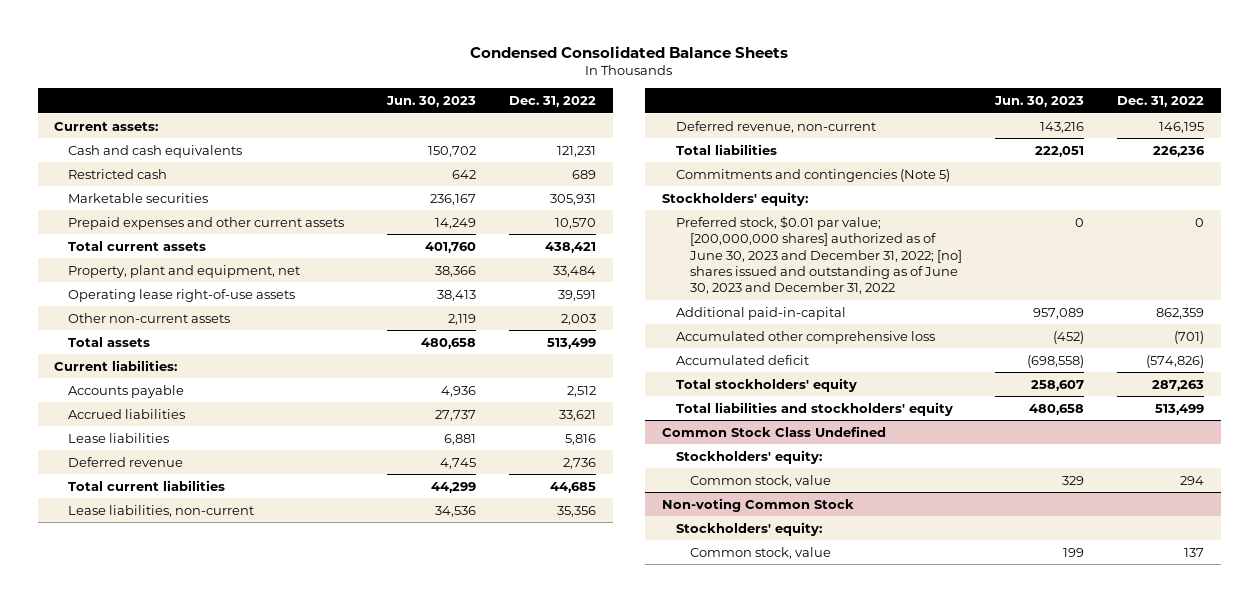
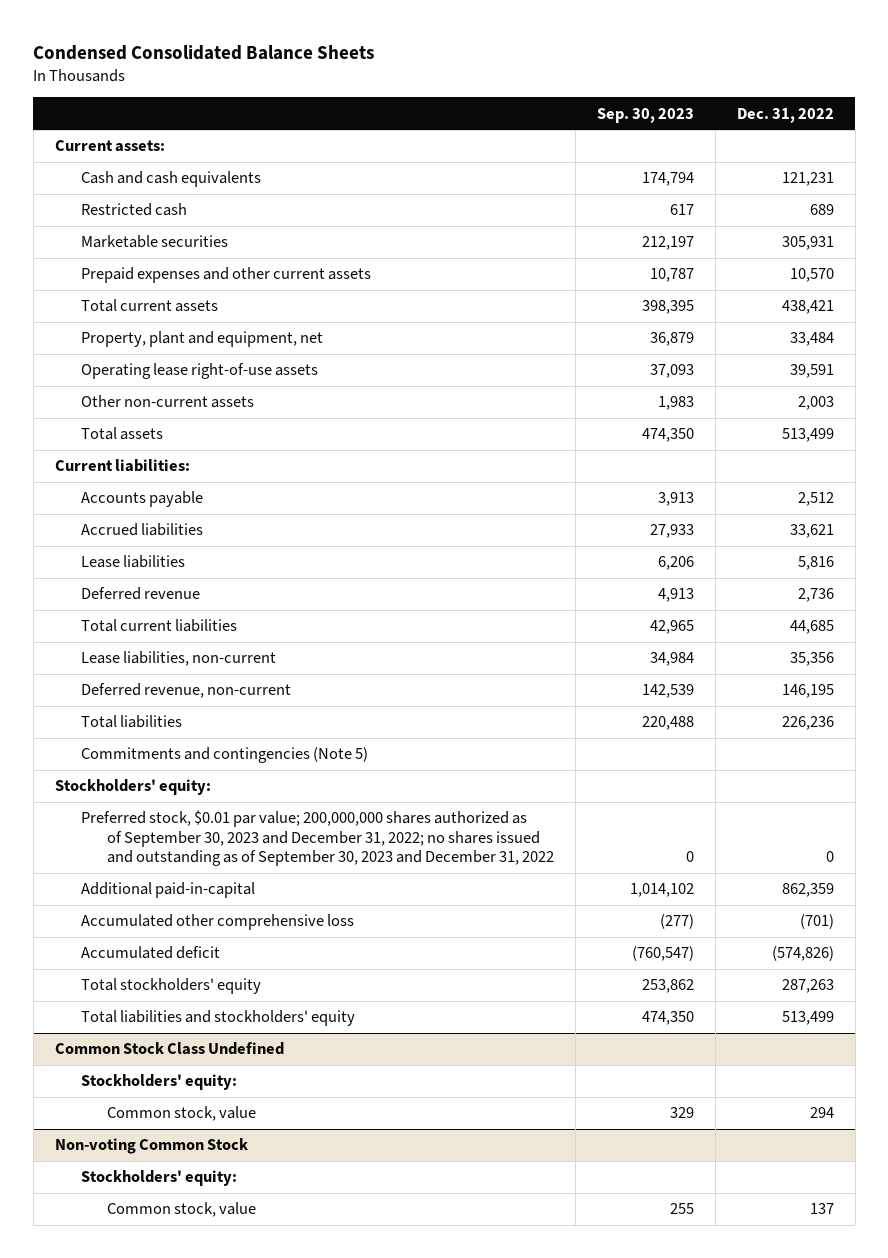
[386,96,477,108] Jun. 30, 2023 -> none
none -> [596,107,694,123] Sep. 30, 2023
[675,215,962,295] Preferred stock, $0.01 par value; [200,000,000 shares] authorized as of June 30, 2023 and December 31, 2022; [no] shares issued and outstanding as of June 30, 2023 and December 31, 2022 -> [80,810,555,867] Preferred stock, $0.01 par value; 200,000,000 shares authorized as of September 30, 2023 and December 31, 2022; no shares issued and outstanding as of September 30, 2023 and December 31, 2022

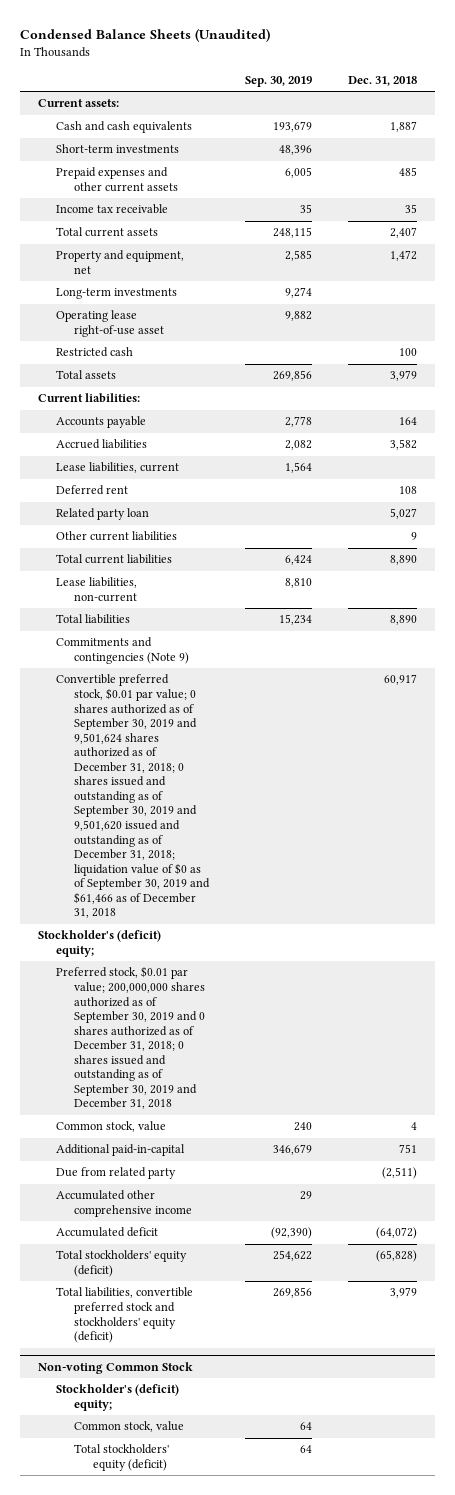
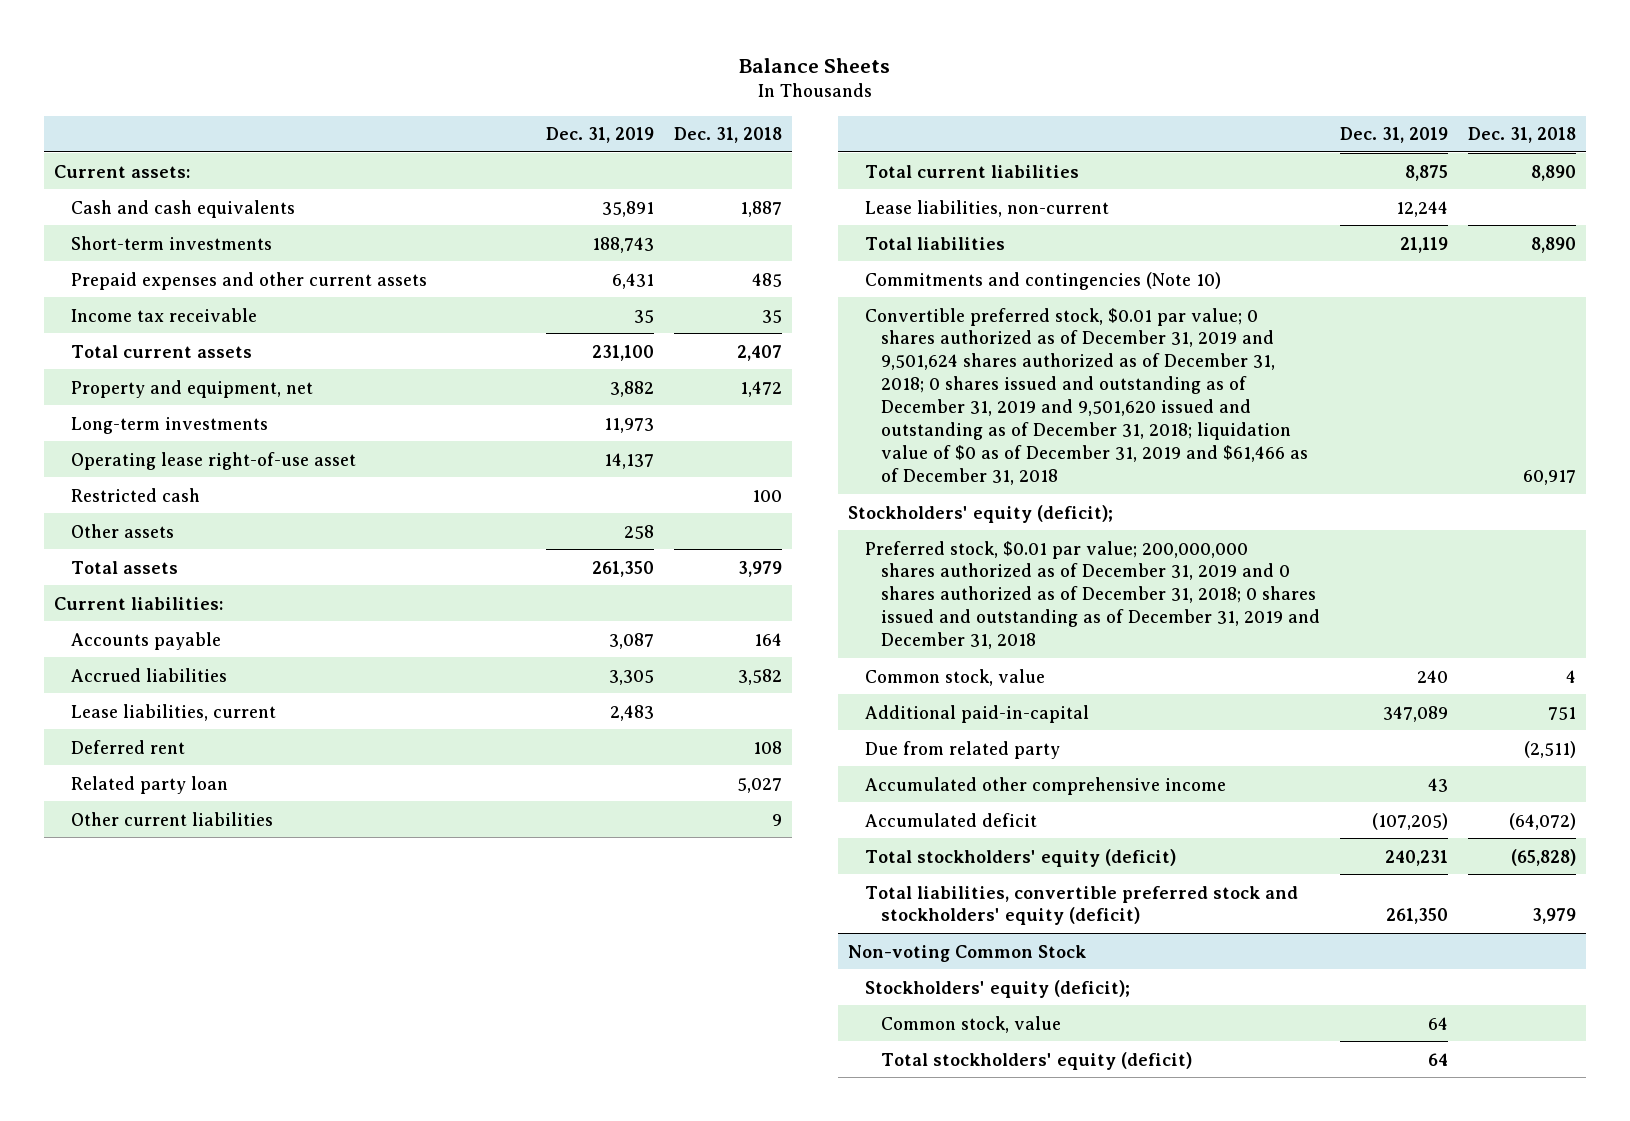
[20,28,271,43] Condensed Balance Sheets (Unaudited) -> [739,57,891,73] Balance Sheets
[245,76,313,88] Sep. 30, 2019 -> none
none -> [546,127,655,144] Dec. 31, 2019
none -> [70,523,174,538] Other assets
[56,637,190,665] Commitments and contingencies (Note 9) -> [864,271,1221,290] Commitments and contingencies (Note 10)
[56,674,211,919] Convertible preferred stock, $0.01 par value; 0 shares authorized as of September 30, 2019 and 9,501,624 shares authorized as of December 31, 2018; 0 shares issued and outstanding as of September 30, 2019 and 9,501,620 issued and outstanding as of December 31, 2018; liquidation value of $0 as of September 30, 2019 and $61,466 as of December 31, 2018 -> [864,307,1309,485] Convertible preferred stock, $0.01 par value; 0 shares authorized as of December 31, 2019 and 9,501,624 shares authorized as of December 31, 2018; 0 shares issued and outstanding as of December 31, 2019 and 9,501,620 issued and outstanding as of December 31, 2018; liquidation value of $0 as of December 31, 2019 and $61,466 as of December 31, 2018
[38,930,162,958] Stockholder's (deficit) equity; -> [848,504,1114,523] Stockholders' equity (deficit);
[56,966,206,1110] Preferred stock, $0.01 par value; 200,000,000 shares authorized as of September 30, 2019 and 0 shares authorized as of December 31, 2018; 0 shares issued and outstanding as of September 30, 2019 and December 31, 2018 -> [864,540,1321,650] Preferred stock, $0.01 par value; 200,000,000 shares authorized as of December 31, 2019 and 0 shares authorized as of December 31, 2018; 0 shares issued and outstanding as of December 31, 2019 and December 31, 2018
[56,1384,180,1412] Stockholder's (deficit) equity; -> [864,979,1130,998] Stockholders' equity (deficit);

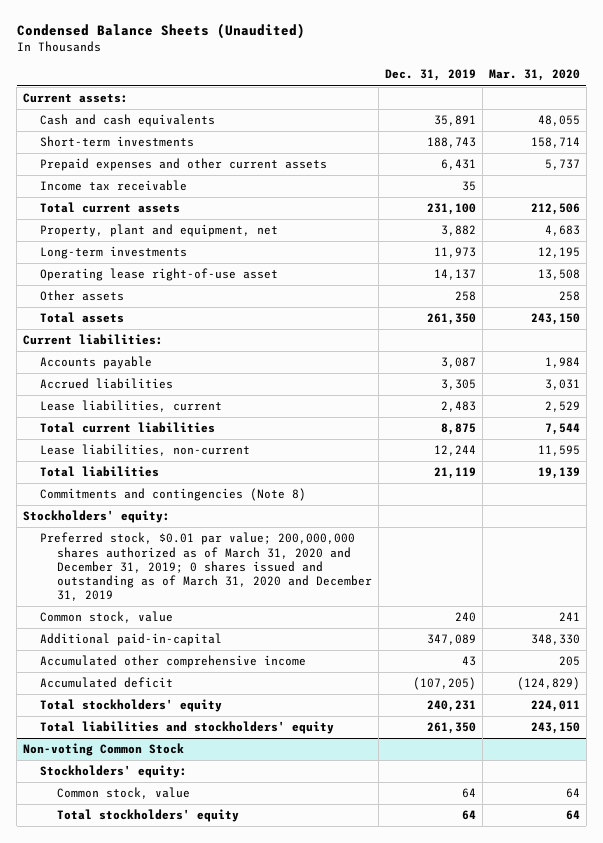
[739,57,891,73] Balance Sheets -> [16,23,305,40] Condensed Balance Sheets (Unaudited)
[674,127,783,144] Dec. 31, 2018 -> none
none -> [488,69,580,82] Mar. 31, 2020
[70,379,313,398] Property and equipment, net -> [40,224,279,238] Property, plant and equipment, net
[70,487,200,502] Restricted cash -> none
[70,739,185,754] Deferred rent -> none
[70,775,228,794] Related party loan -> none
[70,811,273,826] Other current liabilities -> none
[864,307,1309,485] Convertible preferred stock, $0.01 par value; 0 shares authorized as of December 31, 2019 and 9,501,624 shares authorized as of December 31, 2018; 0 shares issued and outstanding as of December 31, 2019 and 9,501,620 issued and outstanding as of December 31, 2018; liquidation value of $0 as of December 31, 2019 and $61,466 as of December 31, 2018 -> none
[864,271,1221,290] Commitments and contingencies (Note 10) -> [40,488,307,502] Commitments and contingencies (Note 8)
[848,504,1114,523] Stockholders' equity (deficit); -> [23,510,171,524] Stockholders' equity:
[864,540,1321,650] Preferred stock, $0.01 par value; 200,000,000 shares authorized as of December 31, 2019 and 0 shares authorized as of December 31, 2018; 0 shares issued and outstanding as of December 31, 2019 and December 31, 2018 -> [40,532,373,602] Preferred stock, $0.01 par value; 200,000,000 shares authorized as of March 31, 2020 and December 31, 2019; 0 shares issued and outstanding as of March 31, 2020 and December 31, 2019
[864,740,1060,759] Due from related party -> none
[864,848,1176,867] Total stockholders' equity (deficit) -> [40,699,223,713] Total stockholders' equity
[864,885,1298,926] Total liabilities, convertible preferred stock and stockholders' equity (deficit) -> [40,721,335,735] Total liabilities and stockholders' equity
[864,979,1130,998] Stockholders' equity (deficit); -> [40,765,188,779] Stockholders' equity:
[881,1051,1193,1070] Total stockholders' equity (deficit) -> [57,809,240,823] Total stockholders' equity

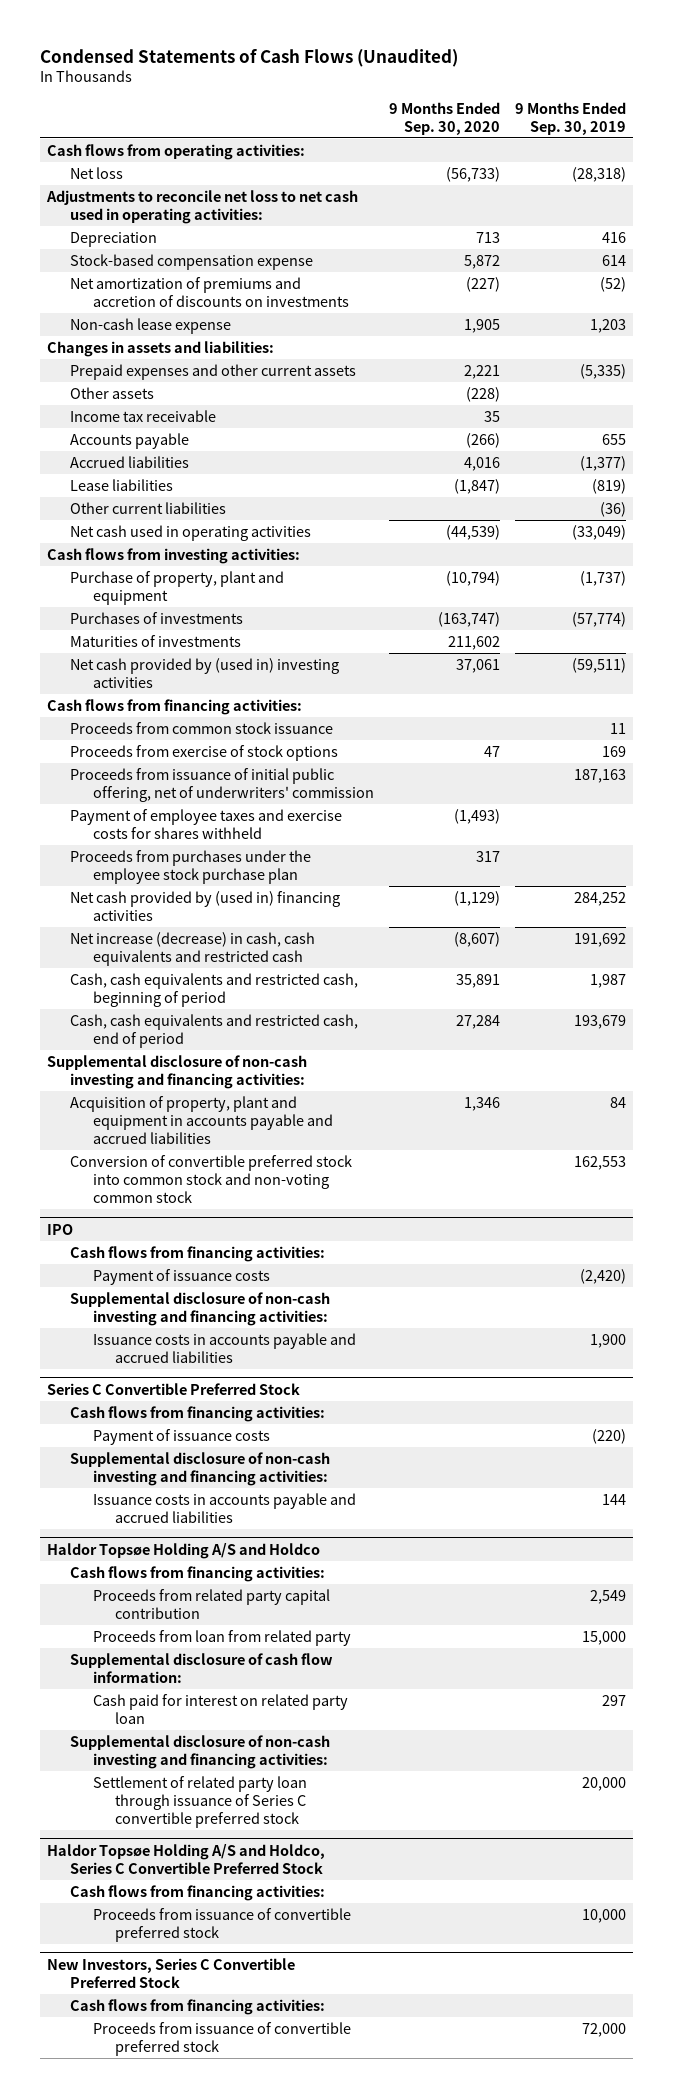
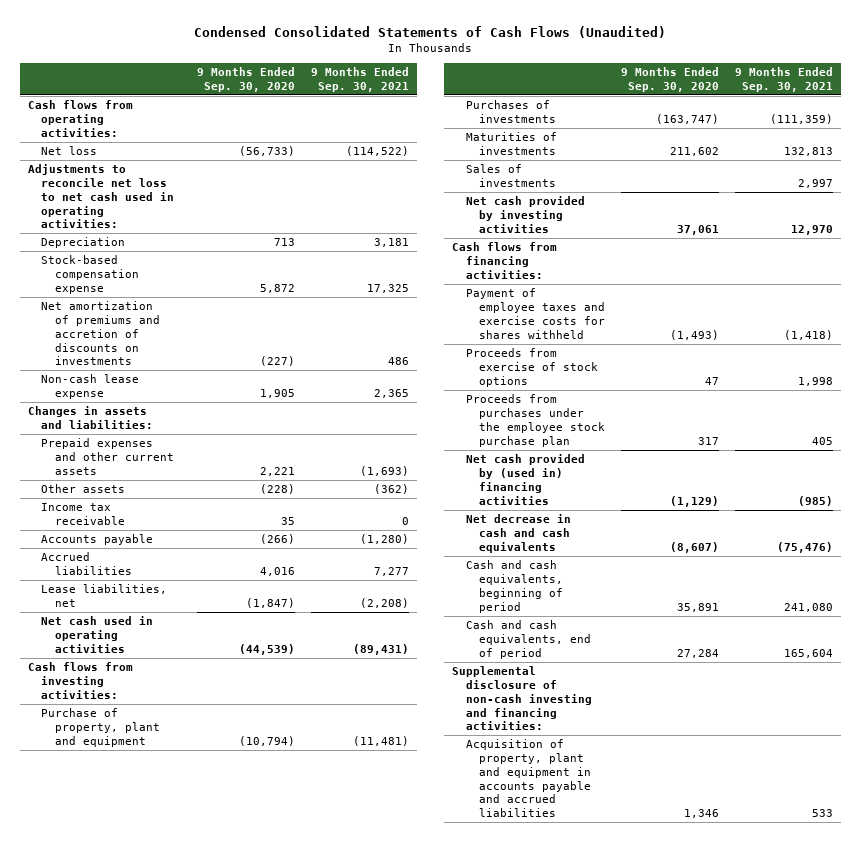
[39,48,458,67] Condensed Statements of Cash Flows (Unaudited) -> [194,26,667,39] Condensed Consolidated Statements of Cash Flows (Unaudited)
[514,101,626,135] 9 Months Ended Sep. 30, 2019 -> none
none -> [310,67,409,92] 9 Months Ended Sep. 30, 2021
[69,501,226,514] Other current liabilities -> none
[69,478,173,491] Lease liabilities -> [41,584,168,607] Lease liabilities, net
none -> [465,164,556,187] Sales of investments
[69,657,339,688] Net cash provided by (used in) investing activities -> [465,196,585,233] Net cash provided by investing activities
[69,721,333,734] Proceeds from common stock issuance -> none
[69,767,374,802] Proceeds from issuance of initial public offering, net of underwriters' commission -> none
[69,744,338,761] Proceeds from exercise of stock options -> [465,348,598,387] Proceeds from exercise of stock options
[69,931,315,966] Net increase (decrease) in cash, cash equivalents and restricted cash -> [465,514,571,553] Net decrease in cash and cash equivalents
[69,972,358,1007] Cash, cash equivalents and restricted cash, beginning of period -> [465,560,563,613] Cash and cash equivalents, beginning of period
[69,1013,358,1048] Cash, cash equivalents and restricted cash, end of period -> [465,620,591,659] Cash and cash equivalents, end of period
[69,1154,352,1203] Conversion of convertible preferred stock into common stock and non-voting common stock -> none
[47,1223,74,1235] IPO -> none
[69,1245,325,1262] Cash flows from financing activities: -> none
[92,1268,270,1285] Payment of issuance costs -> none
[69,1291,330,1326] Supplemental disclosure of non-cash investing and financing activities: -> none
[92,1332,356,1363] Issuance costs in accounts payable and accrued liabilities -> none
[47,1382,301,1395] Series C Convertible Preferred Stock -> none
[69,1405,325,1422] Cash flows from financing activities: -> none
[92,1428,270,1445] Payment of issuance costs -> none
[69,1451,330,1486] Supplemental disclosure of non-cash investing and financing activities: -> none
[92,1492,356,1523] Issuance costs in accounts payable and accrued liabilities -> none
[47,1542,321,1559] Haldor Topsøe Holding A/S and Holdco -> none
[69,1565,325,1582] Cash flows from financing activities: -> none
[92,1588,330,1619] Proceeds from related party capital contribution -> none
[92,1629,351,1646] Proceeds from loan from related party -> none
[69,1652,333,1683] Supplemental disclosure of cash flow information: -> none
[92,1693,348,1724] Cash paid for interest on related party loan -> none
[69,1734,330,1769] Supplemental disclosure of non-cash investing and financing activities: -> none
[92,1775,307,1828] Settlement of related party loan through issuance of Series C convertible preferred stock -> none
[47,1843,326,1874] Haldor Topsøe Holding A/S and Holdco, Series C Convertible Preferred Stock -> none
[69,1884,325,1901] Cash flows from financing activities: -> none
[92,1907,351,1942] Proceeds from issuance of convertible preferred stock -> none
[47,1957,296,1988] New Investors, Series C Convertible Preferred Stock -> none
[69,1998,325,2015] Cash flows from financing activities: -> none
[92,2021,351,2056] Proceeds from issuance of convertible preferred stock -> none

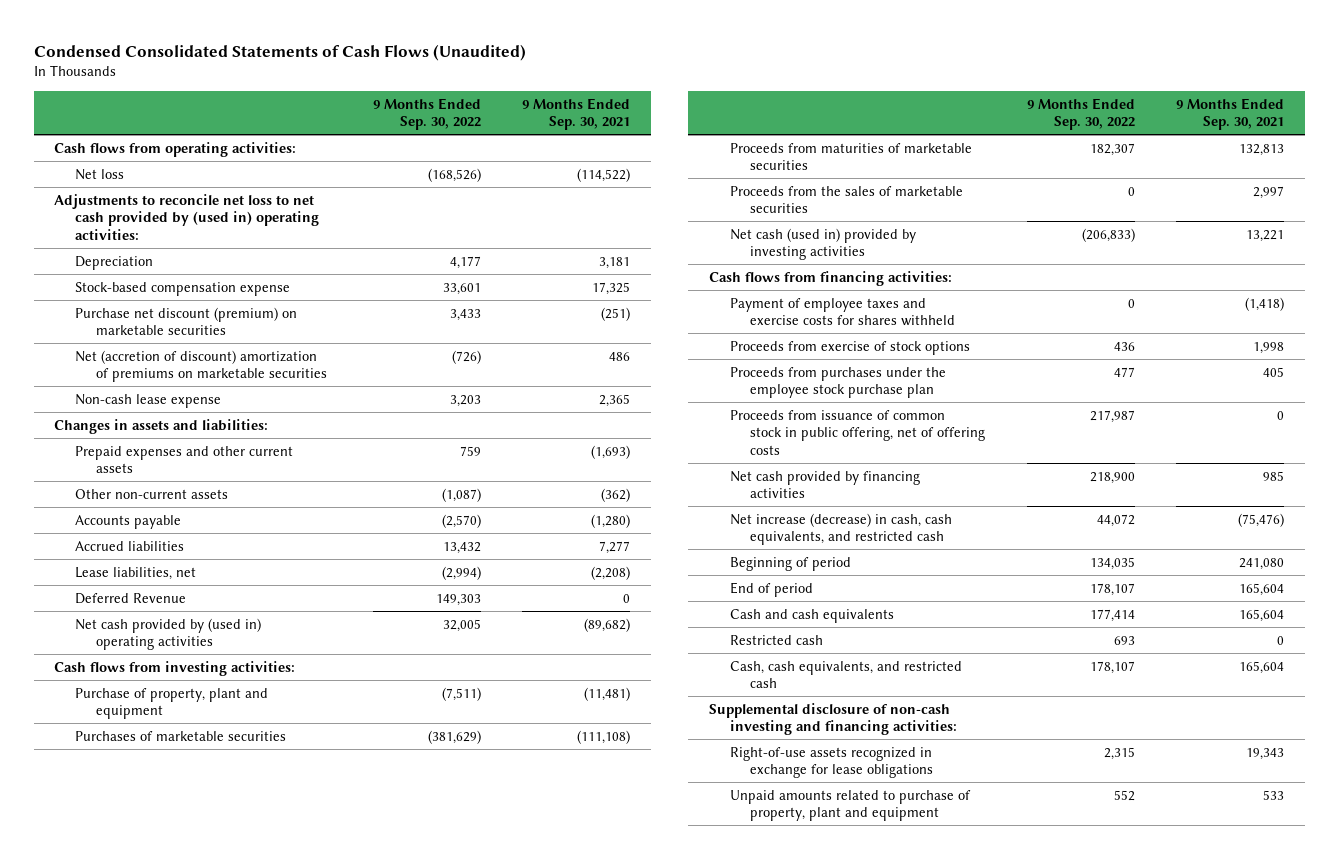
[196,67,295,92] 9 Months Ended Sep. 30, 2020 -> none
none -> [372,97,481,131] 9 Months Ended Sep. 30, 2022
[28,164,175,229] Adjustments to reconcile net loss to net cash used in operating activities: -> [54,193,320,240] Adjustments to reconcile net loss to net cash provided by (used in) operating activities:
none -> [75,306,298,336] Purchase net discount (premium) on marketable securities
[41,301,160,366] Net amortization of premiums and accretion of discounts on investments -> [75,349,328,383] Net (accretion of discount) amortization of premiums on marketable securities
[41,503,125,525] Income tax receivable -> none
[41,484,126,494] Other assets -> [75,488,229,499] Other non-current assets
none -> [75,592,187,604] Deferred Revenue
[41,616,154,653] Net cash used in operating activities -> [75,617,262,651] Net cash provided by (used in) operating activities
[352,643,409,655] (89,431) -> [584,617,631,632] (89,682)
[465,100,556,123] Purchases of investments -> [75,730,287,741] Purchases of marketable securities
[769,113,833,124] (111,359) -> [577,729,631,744] (111,108)
[465,132,557,155] Maturities of investments -> [729,142,972,171] Proceeds from maturities of marketable securities
[465,164,556,187] Sales of investments -> [729,185,963,214] Proceeds from the sales of marketable securities
[465,196,585,233] Net cash provided by investing activities -> [729,227,916,261] Net cash (used in) provided by investing activities
[790,224,833,235] 12,970 -> [1246,229,1285,242] 13,221
none -> [729,409,986,455] Proceeds from issuance of common stock in public offering, net of offering costs
[465,454,585,505] Net cash provided by (used in) financing activities -> [729,470,920,499] Net cash provided by financing activities
[797,495,833,506] (985) -> [1263,470,1285,481] 985
[465,514,571,553] Net decrease in cash and cash equivalents -> [729,512,952,546] Net increase (decrease) in cash, cash equivalents, and restricted cash
[465,560,563,613] Cash and cash equivalents, beginning of period -> [729,556,851,571] Beginning of period
[465,620,591,659] Cash and cash equivalents, end of period -> [729,581,813,597] End of period
none -> [729,608,894,623] Cash and cash equivalents
none -> [729,634,823,645] Restricted cash
none -> [729,660,962,689] Cash, cash equivalents, and restricted cash
none -> [729,746,934,779] Right-of-use assets recognized in exchange for lease obligations
[465,739,591,818] Acquisition of property, plant and equipment in accounts payable and accrued liabilities -> [729,789,971,822] Unpaid amounts related to purchase of property, plant and equipment

